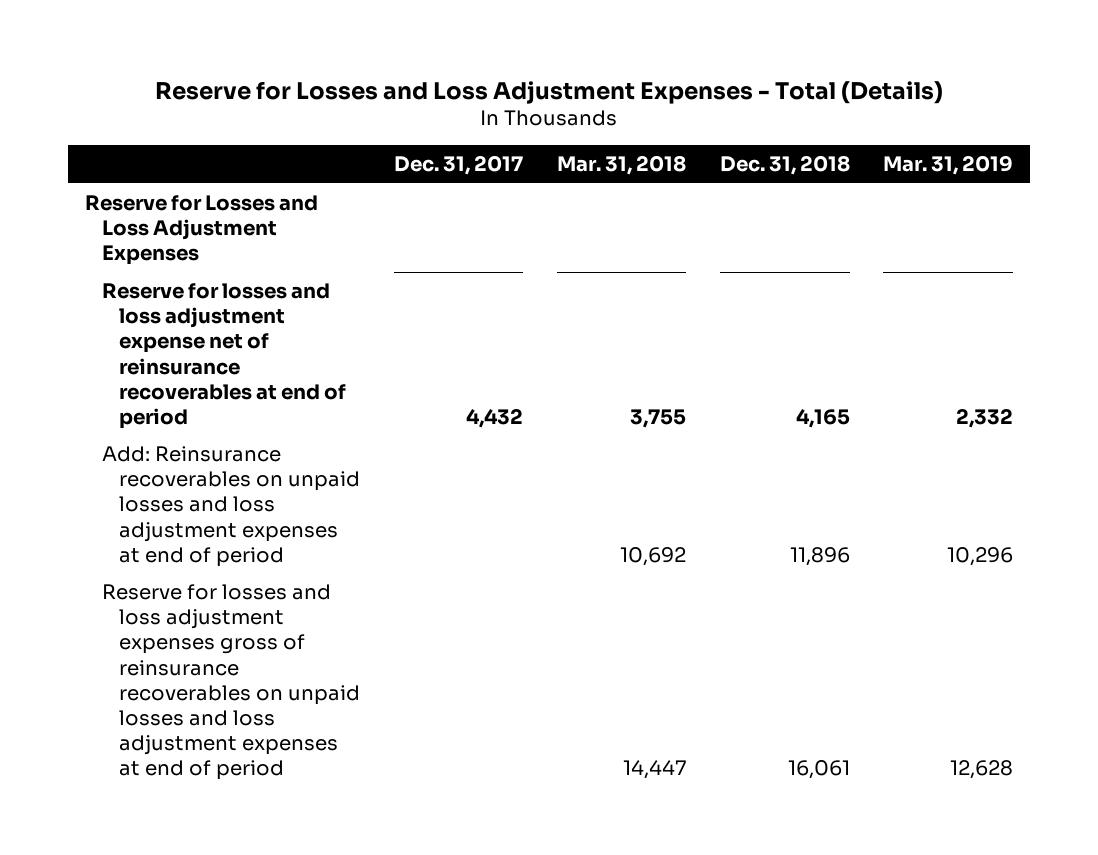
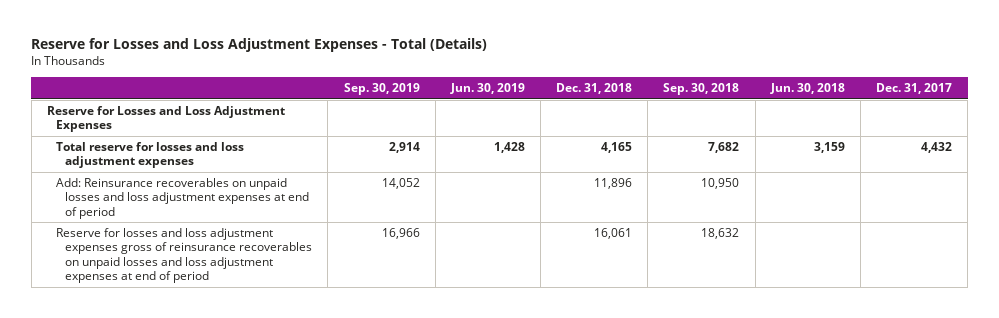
[556,155,686,176] Mar. 31, 2018 -> none
[883,155,1014,176] Mar. 31, 2019 -> none
none -> [343,83,420,96] Sep. 30, 2019
none -> [449,83,525,95] Jun. 30, 2019
none -> [663,83,740,96] Sep. 30, 2018
none -> [769,83,845,95] Jun. 30, 2018
[101,283,347,429] Reserve for losses and loss adjustment expense net of reinsurance recoverables at end of period -> [55,141,244,169] Total reserve for losses and loss adjustment expenses

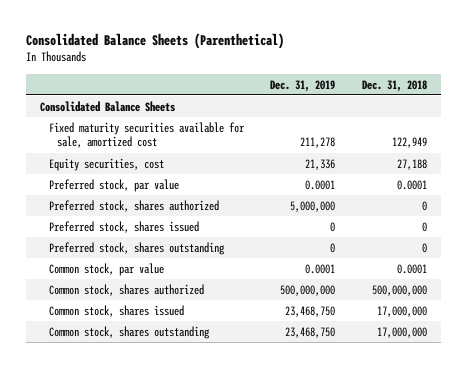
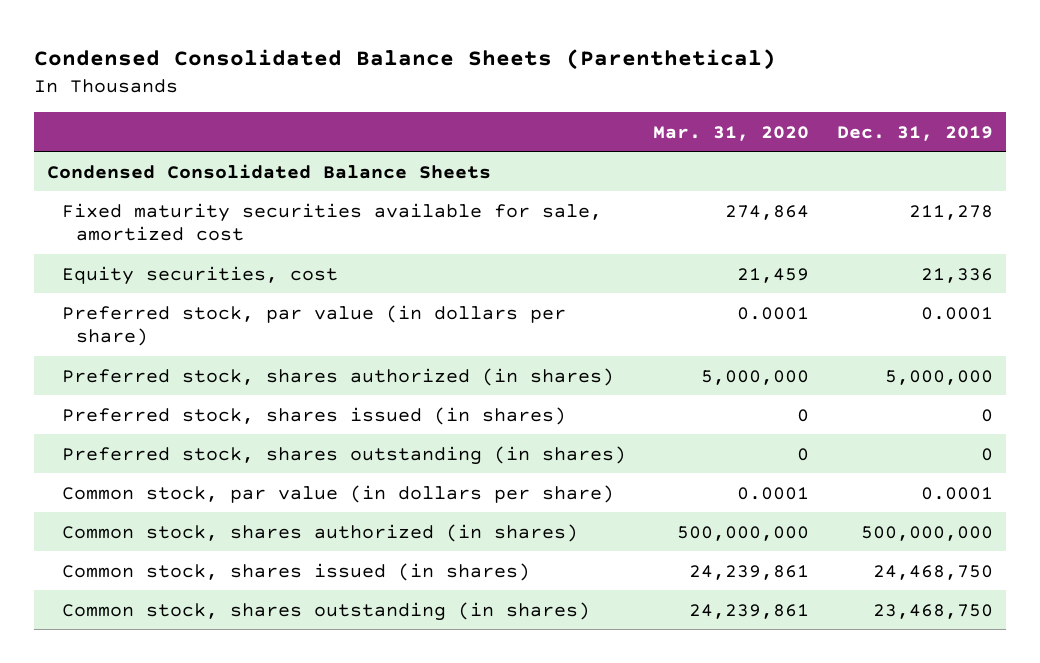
[26,32,285,49] Consolidated Balance Sheets (Parenthetical) -> [33,48,776,70] Condensed Consolidated Balance Sheets (Parenthetical)
[362,79,428,92] Dec. 31, 2018 -> none
none -> [653,125,810,141] Mar. 31, 2020
[39,100,175,112] Consolidated Balance Sheets -> [47,163,492,179] Condensed Consolidated Balance Sheets
[48,178,179,192] Preferred stock, par value -> [61,304,566,347] Preferred stock, par value (in dollars per share)
[48,199,219,212] Preferred stock, shares authorized -> [61,367,614,386] Preferred stock, shares authorized (in shares)
[48,220,199,233] Preferred stock, shares issued -> [61,406,566,425] Preferred stock, shares issued (in shares)
[48,241,225,255] Preferred stock, shares outstanding -> [61,445,626,465] Preferred stock, shares outstanding (in shares)
[48,262,164,276] Common stock, par value -> [61,484,614,503] Common stock, par value (in dollars per share)
[48,283,204,296] Common stock, shares authorized -> [61,523,578,542] Common stock, shares authorized (in shares)
[48,304,184,317] Common stock, shares issued -> [61,562,530,581] Common stock, shares issued (in shares)
[285,305,336,317] 23,468,750 -> [872,564,993,580] 24,468,750
[48,325,210,339] Common stock, shares outstanding -> [61,601,590,621] Common stock, shares outstanding (in shares)

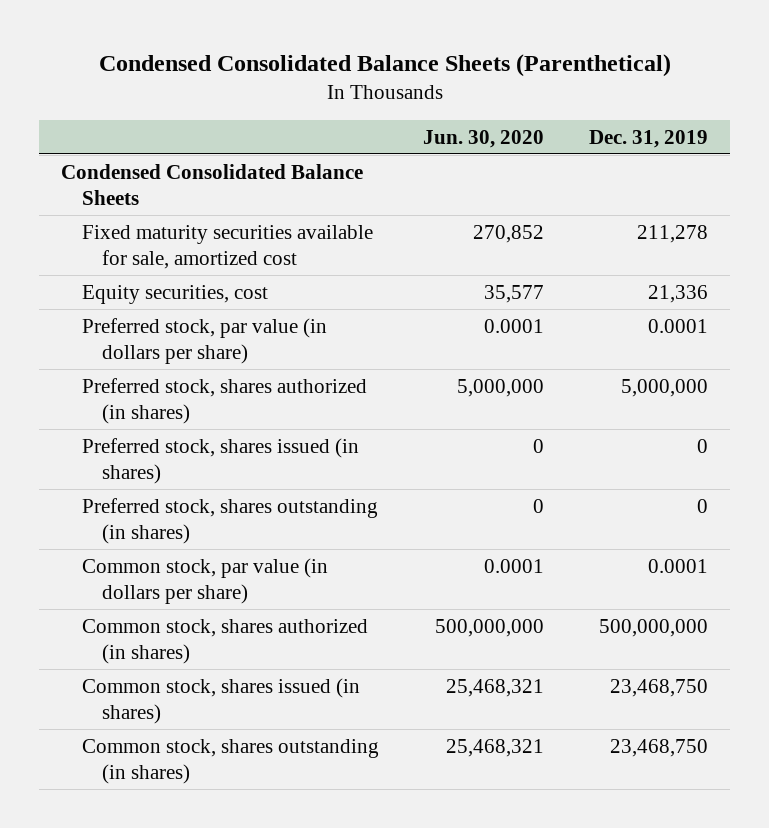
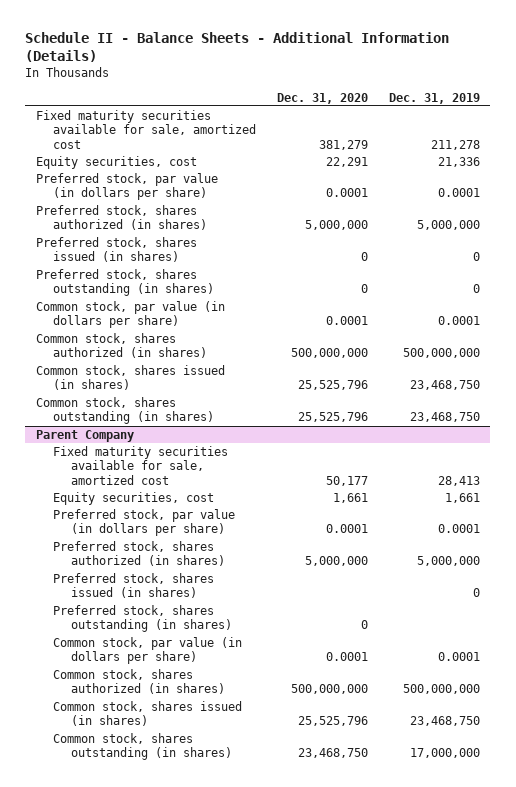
[98,54,671,78] Condensed Consolidated Balance Sheets (Parenthetical) -> [25,32,450,63] Schedule II - Balance Sheets - Additional Information (Details)
[423,129,545,148] Jun. 30, 2020 -> none
none -> [277,92,369,104] Dec. 31, 2020
[61,163,364,205] Condensed Consolidated Balance Sheets -> none
none -> [35,429,134,442] Parent Company
none -> [53,445,229,485] Fixed maturity securities available for sale, amortized cost
none -> [53,491,215,505] Equity securities, cost
none -> [53,508,236,537] Preferred stock, par value (in dollars per share)
none -> [53,540,225,567] Preferred stock, shares authorized (in shares)
none -> [53,572,215,599] Preferred stock, shares issued (in shares)
none -> [53,604,232,633] Preferred stock, shares outstanding (in shares)
none -> [53,636,243,665] Common stock, par value (in dollars per share)
none -> [53,668,225,695] Common stock, shares authorized (in shares)
none -> [53,700,243,727] Common stock, shares issued (in shares)
none -> [53,732,232,761] Common stock, shares outstanding (in shares)

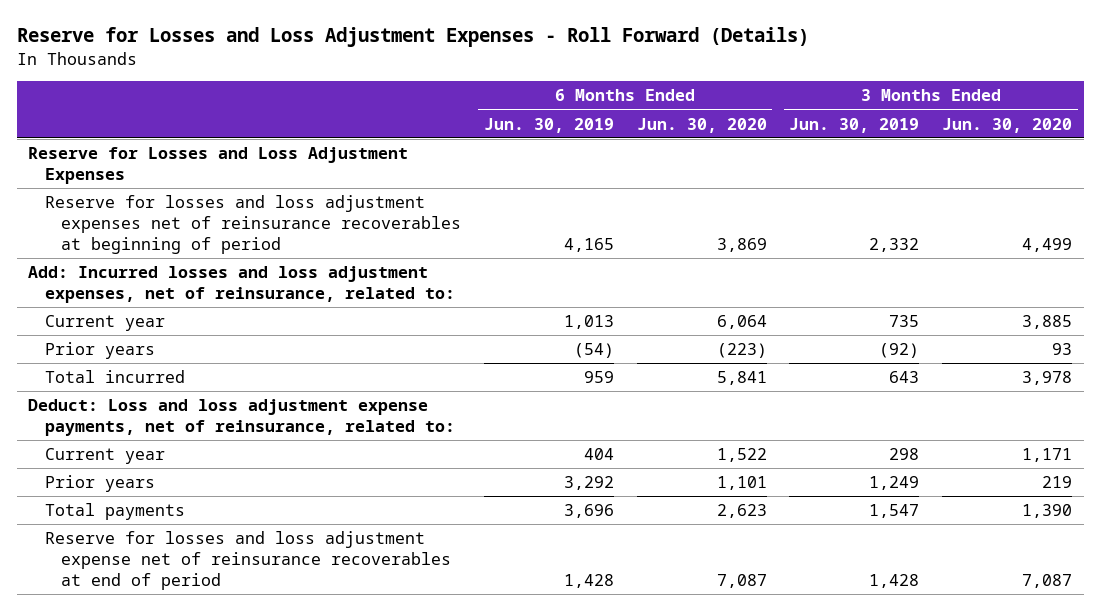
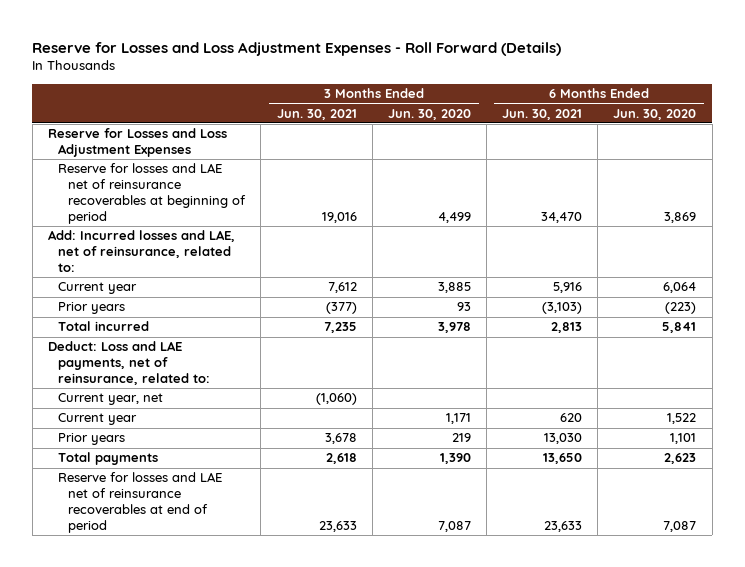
[483,117,614,133] Jun. 30, 2019 -> none
[789,117,920,133] Jun. 30, 2019 -> none
none -> [276,108,357,120] Jun. 30, 2021
none -> [502,108,583,120] Jun. 30, 2021
[44,195,461,255] Reserve for losses and loss adjustment expenses net of reinsurance recoverables at beginning of period -> [58,163,247,224] Reserve for losses and LAE net of reinsurance recoverables at beginning of period
[28,266,455,304] Add: Incurred losses and loss adjustment expenses, net of reinsurance, related to: -> [48,230,236,273] Add: Incurred losses and LAE, net of reinsurance, related to:
[28,399,455,437] Deduct: Loss and loss adjustment expense payments, net of reinsurance, related to: -> [48,341,211,386] Deduct: Loss and LAE payments, net of reinsurance, related to:
none -> [58,393,164,406] Current year, net
[44,531,451,591] Reserve for losses and loss adjustment expense net of reinsurance recoverables at end of period -> [58,472,223,533] Reserve for losses and LAE net of reinsurance recoverables at end of period

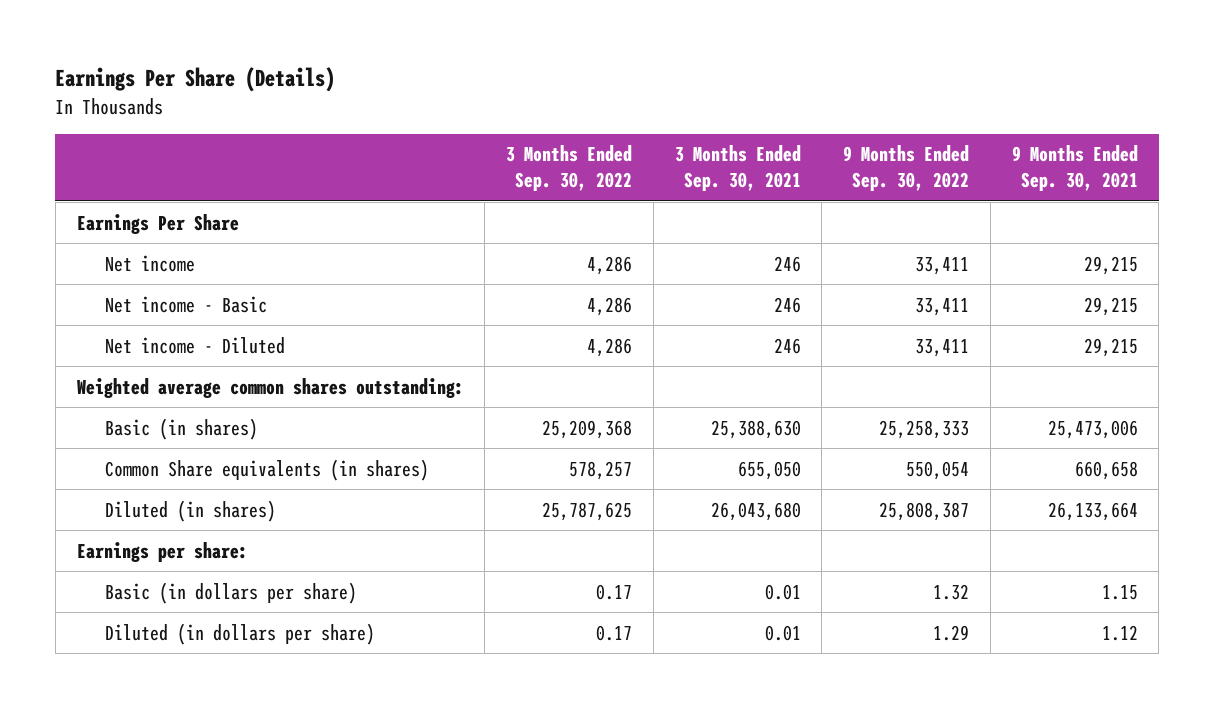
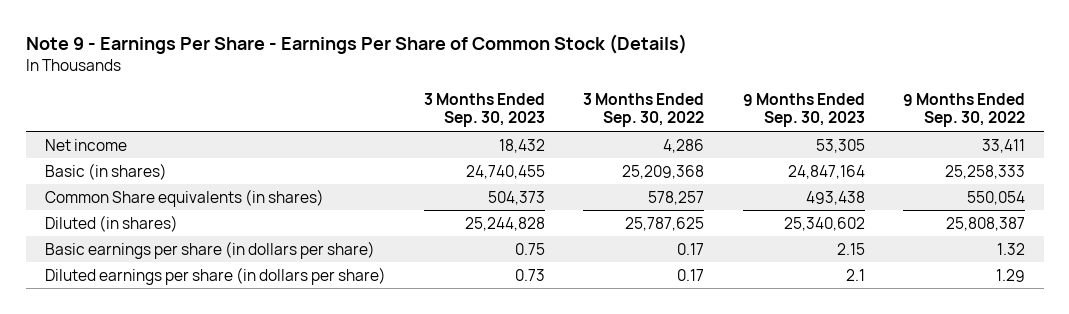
[55,67,336,93] Earnings Per Share (Details) -> [25,33,687,54] Note 9 - Earnings Per Share - Earnings Per Share of Common Stock (Details)
[674,145,801,192] 3 Months Ended Sep. 30, 2021 -> none
[1011,145,1138,192] 9 Months Ended Sep. 30, 2021 -> none
none -> [423,93,545,128] 3 Months Ended Sep. 30, 2023
none -> [742,93,865,128] 9 Months Ended Sep. 30, 2023
[76,213,239,234] Earnings Per Share -> none
[104,295,267,313] Net income - Basic -> none
[104,336,285,354] Net income - Diluted -> none
[76,377,464,398] Weighted average common shares outstanding: -> none
[76,541,248,562] Earnings per share: -> none
[104,581,357,604] Basic (in dollars per share) -> [44,240,375,259] Basic earnings per share (in dollars per share)
[104,622,375,645] Diluted (in dollars per share) -> [44,266,386,285] Diluted earnings per share (in dollars per share)

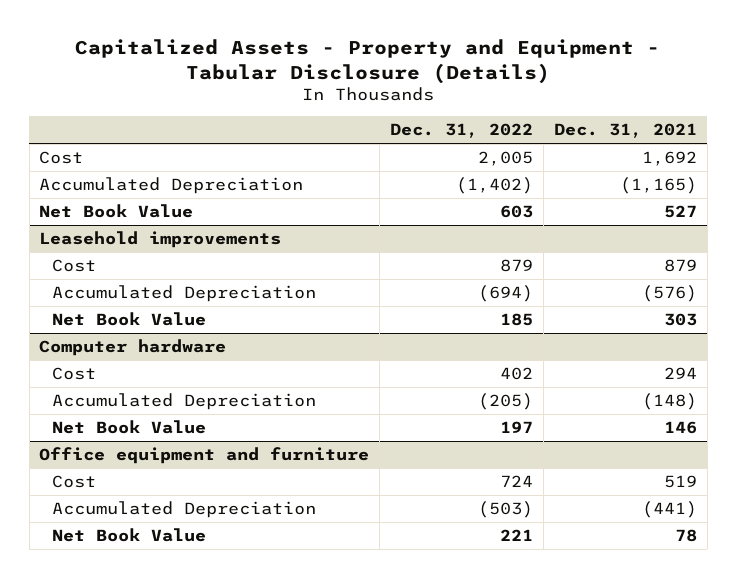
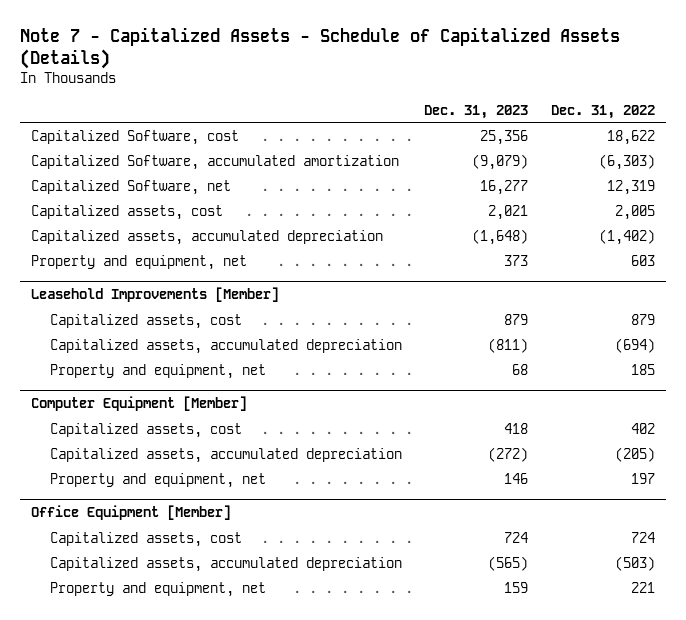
[75,38,661,84] Capitalized Assets - Property and Equipment - Tabular Disclosure (Details) -> [19,26,620,69] Note 7 - Capitalized Assets - Schedule of Capitalized Assets (Details)
[553,123,697,139] Dec. 31, 2021 -> none
none -> [424,104,529,119] Dec. 31, 2023
[39,446,370,464] Office equipment and furniture -> none
none -> [31,129,240,145] Capitalized Software, cost
none -> [31,154,400,170] Capitalized Software, accumulated amortization
none -> [31,179,232,195] Capitalized Software, net
[39,150,84,164] Cost -> [31,204,224,220] Capitalized assets, cost
[39,176,304,194] Accumulated Depreciation -> [31,229,384,245] Capitalized assets, accumulated depreciation
[39,203,194,218] Net Book Value -> [31,254,248,270] Property and equipment, net
[39,230,282,248] Leasehold improvements -> [31,286,280,302] Leasehold Improvements [Member]
[51,258,96,272] Cost -> [49,313,242,329] Capitalized assets, cost
[51,284,316,302] Accumulated Depreciation -> [49,338,402,354] Capitalized assets, accumulated depreciation
[51,311,206,326] Net Book Value -> [49,363,266,379] Property and equipment, net
[39,338,227,356] Computer hardware -> [31,395,248,411] Computer Equipment [Member]
[51,366,96,380] Cost -> [49,422,242,438] Capitalized assets, cost
[51,392,316,410] Accumulated Depreciation -> [49,447,402,463] Capitalized assets, accumulated depreciation
[51,419,206,434] Net Book Value -> [49,472,266,488] Property and equipment, net
none -> [31,504,232,520] Office Equipment [Member]
[51,474,96,488] Cost -> [49,531,242,547] Capitalized assets, cost
[51,500,316,518] Accumulated Depreciation -> [49,556,402,572] Capitalized assets, accumulated depreciation
[51,527,206,542] Net Book Value -> [49,581,266,597] Property and equipment, net

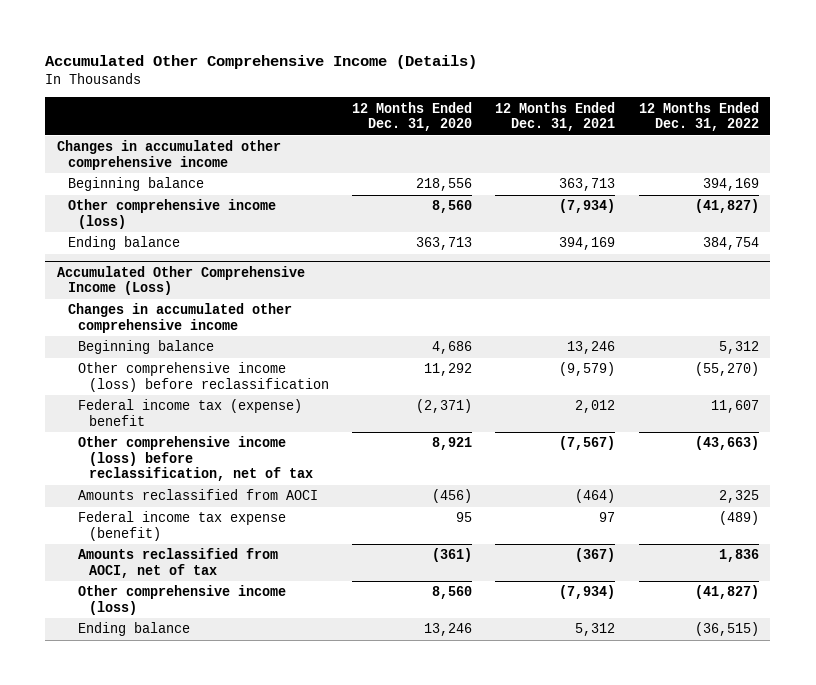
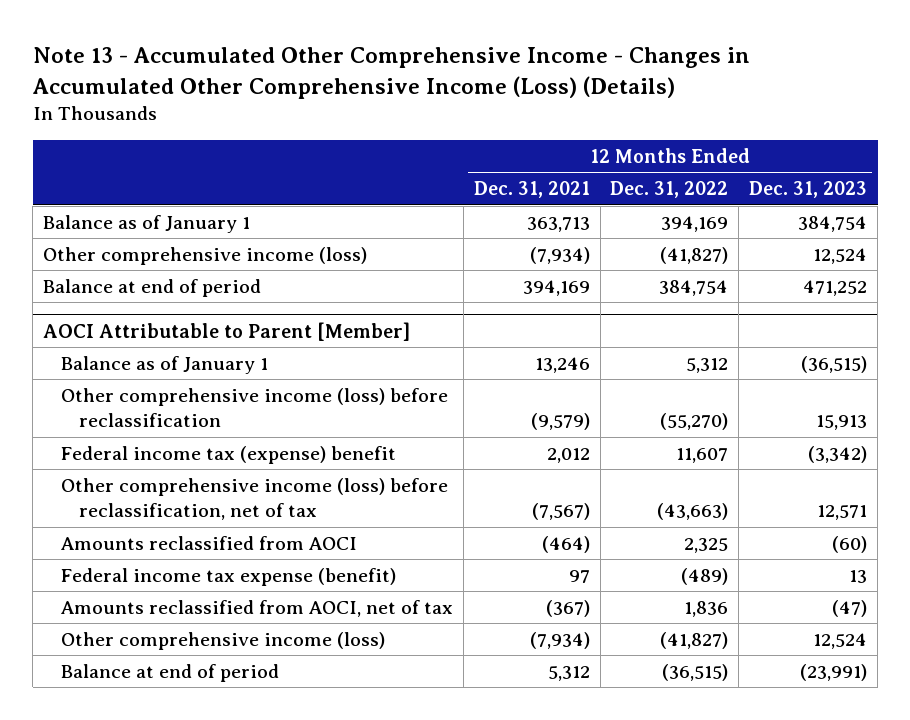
[45,55,478,70] Accumulated Other Comprehensive Income (Details) -> [31,47,750,99] Note 13 - Accumulated Other Comprehensive Income - Changes in Accumulated Other Comprehensive Income (Loss) (Details)
[351,101,472,132] 12 Months Ended Dec. 31, 2020 -> none
none -> [749,181,868,199] Dec. 31, 2023
[57,140,282,170] Changes in accumulated other comprehensive income -> none
[67,177,204,192] Beginning balance -> [43,215,251,234] Balance as of January 1
[67,303,292,333] Changes in accumulated other comprehensive income -> none
[67,236,180,251] Ending balance -> [43,279,262,298] Balance at end of period
[57,265,306,296] Accumulated Other Comprehensive Income (Loss) -> [43,321,411,341] AOCI Attributable to Parent [Member]
[78,340,215,355] Beginning balance -> [60,356,268,375] Balance as of January 1
[78,622,191,637] Ending balance -> [60,664,279,683] Balance at end of period

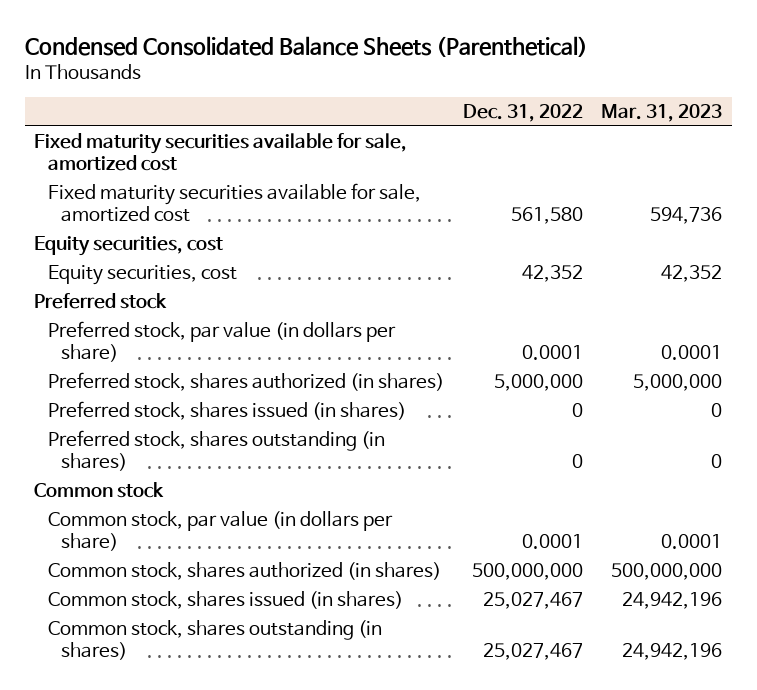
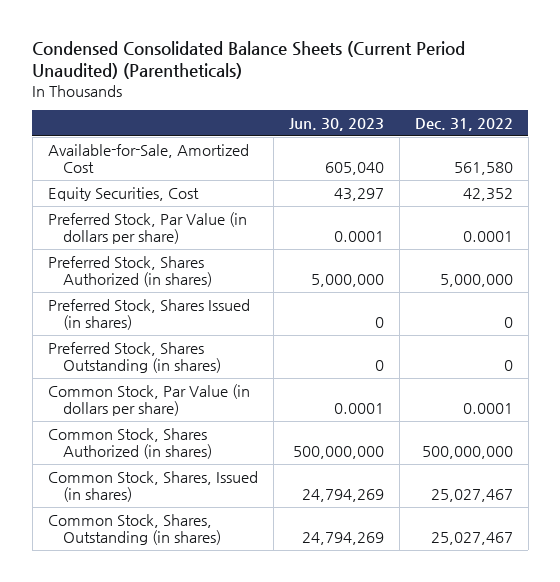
[24,35,588,57] Condensed Consolidated Balance Sheets (Parenthetical) -> [32,41,466,80] Condensed Consolidated Balance Sheets (Current Period Unaudited) (Parentheticals)
[601,103,723,122] Mar. 31, 2023 -> none
none -> [288,117,384,131] Jun. 30, 2023
[34,132,408,172] Fixed maturity securities available for sale, amortized cost -> none
[34,235,224,256] Equity securities, cost -> none
[34,292,168,309] Preferred stock -> none
[34,481,165,498] Common stock -> none
[47,182,421,223] Fixed maturity securities available for sale, amortized cost -> [47,143,249,174] Available-for-Sale, Amortized Cost
[47,264,237,285] Equity securities, cost -> [47,186,199,201] Equity Securities, Cost
[47,320,396,363] Preferred stock, par value (in dollars per share) -> [47,211,247,245] Preferred Stock, Par Value (in dollars per share)
[47,371,444,391] Preferred stock, shares authorized (in shares) -> [47,255,212,288] Preferred Stock, Shares Authorized (in shares)
[47,400,406,420] Preferred stock, shares issued (in shares) -> [47,298,250,331] Preferred Stock, Shares Issued (in shares)
[47,429,385,472] Preferred stock, shares outstanding (in shares) -> [47,341,221,374] Preferred Stock, Shares Outstanding (in shares)
[47,510,393,552] Common stock, par value (in dollars per share) -> [47,383,250,417] Common Stock, Par Value (in dollars per share)
[47,561,441,580] Common stock, shares authorized (in shares) -> [47,427,212,460] Common Stock, Shares Authorized (in shares)
[47,590,403,609] Common stock, shares issued (in shares) -> [47,470,258,503] Common Stock, Shares, Issued (in shares)
[47,619,382,661] Common stock, shares outstanding (in shares) -> [47,513,221,546] Common Stock, Shares, Outstanding (in shares)

